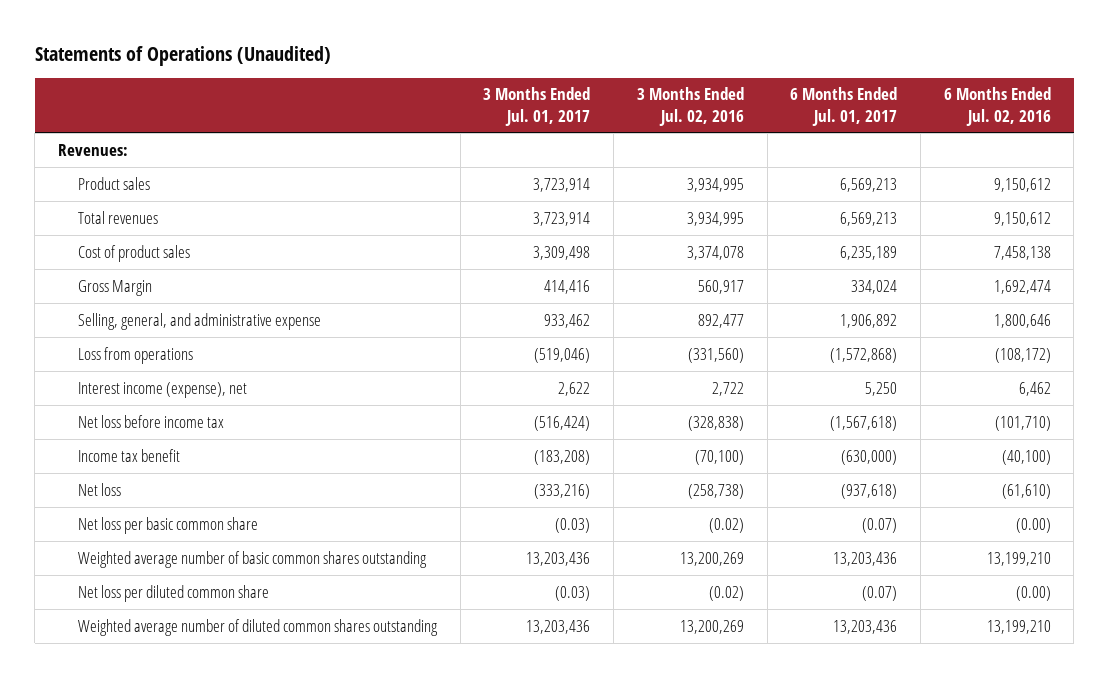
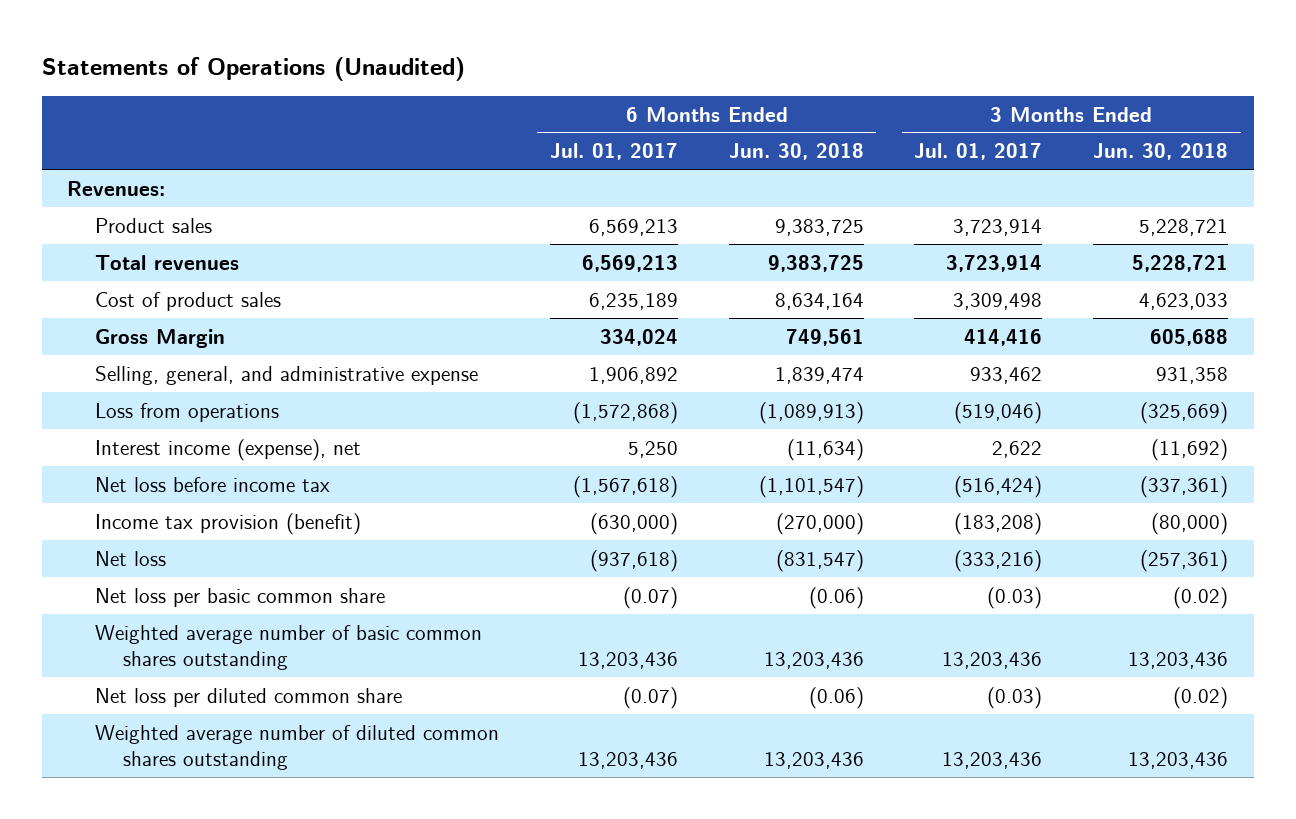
[636,87,744,126] 3 Months Ended Jul. 02, 2016 -> none
[943,87,1051,126] 6 Months Ended Jul. 02, 2016 -> none
none -> [728,143,864,161] Jun. 30, 2018
none -> [1093,143,1229,161] Jun. 30, 2018
[77,448,180,462] Income tax benefit -> [95,512,362,535] Income tax provision (benefit)

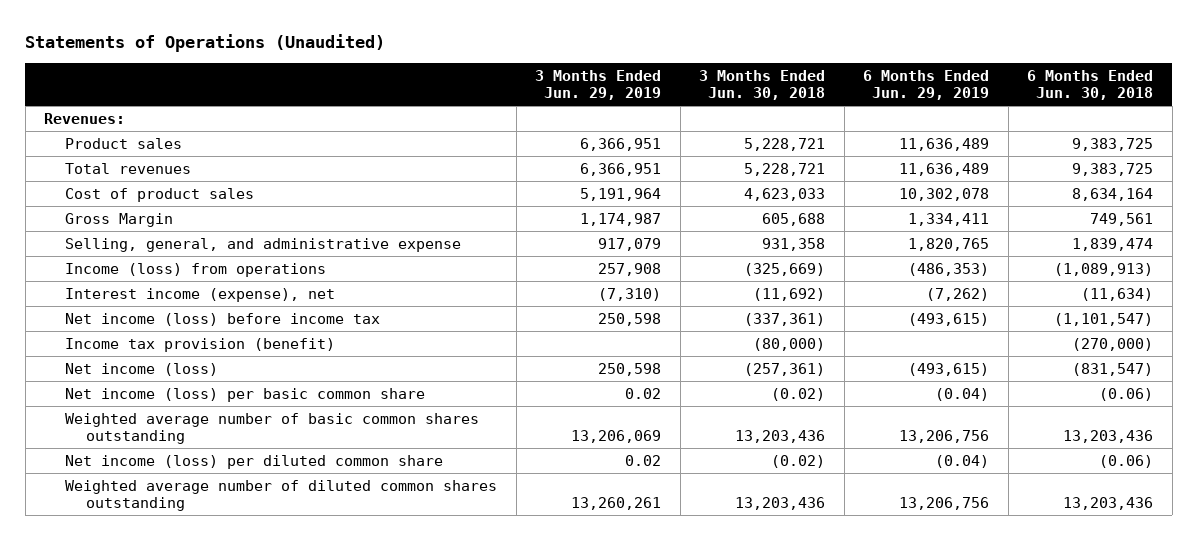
[549,143,678,161] Jul. 01, 2017 -> none
[914,143,1043,161] Jul. 01, 2017 -> none
none -> [535,69,662,101] 3 Months Ended Jun. 29, 2019
none -> [863,69,990,101] 6 Months Ended Jun. 29, 2019
[95,402,280,422] Loss from operations -> [65,262,327,277] Income (loss) from operations
[95,476,331,492] Net loss before income tax -> [65,312,381,326] Net income (loss) before income tax
[95,550,167,566] Net loss -> [65,362,219,376] Net income (loss)
[95,587,386,607] Net loss per basic common share -> [65,387,426,402] Net income (loss) per basic common share
[95,687,403,707] Net loss per diluted common share -> [65,454,444,469] Net income (loss) per diluted common share

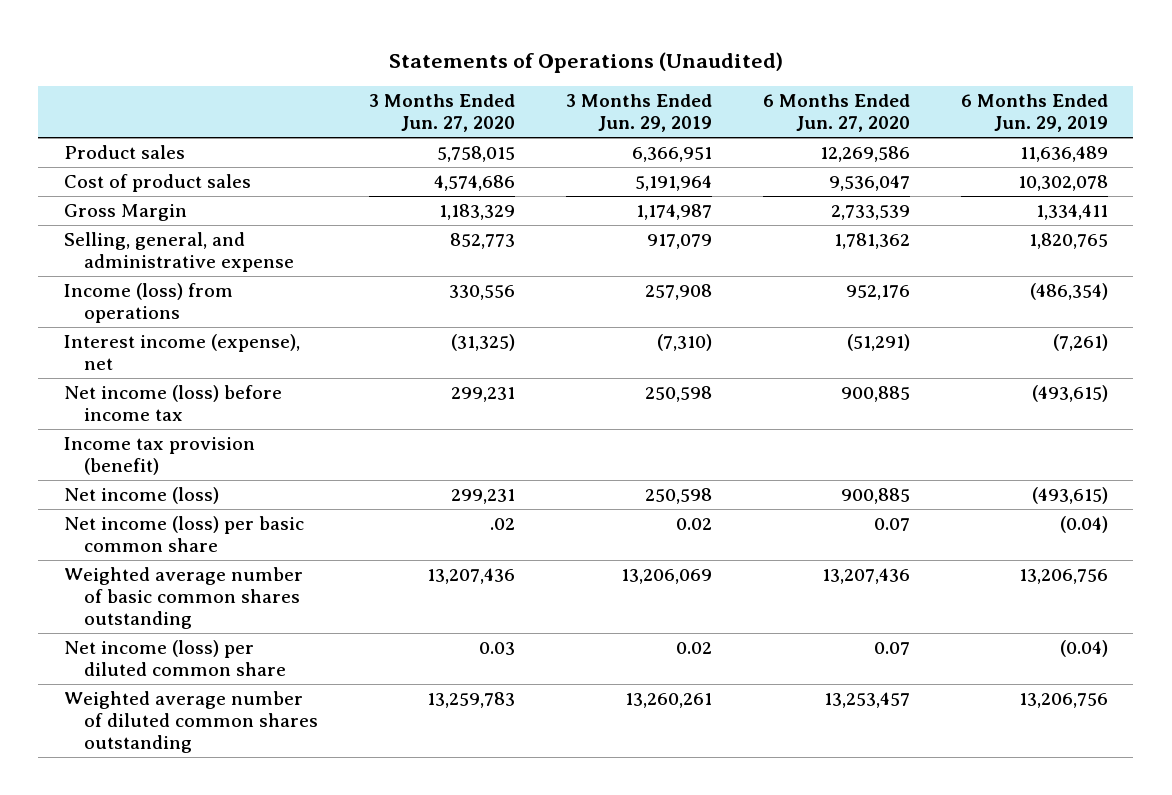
[699,69,826,101] 3 Months Ended Jun. 30, 2018 -> none
[1027,69,1154,101] 6 Months Ended Jun. 30, 2018 -> none
none -> [368,94,515,133] 3 Months Ended Jun. 27, 2020
none -> [762,94,910,133] 6 Months Ended Jun. 27, 2020
[44,112,126,124] Revenues: -> none
[65,162,192,174] Total revenues -> none
[908,262,990,276] (486,353) -> [1029,283,1108,301] (486,354)
[926,287,990,301] (7,262) -> [1052,334,1108,352] (7,261)

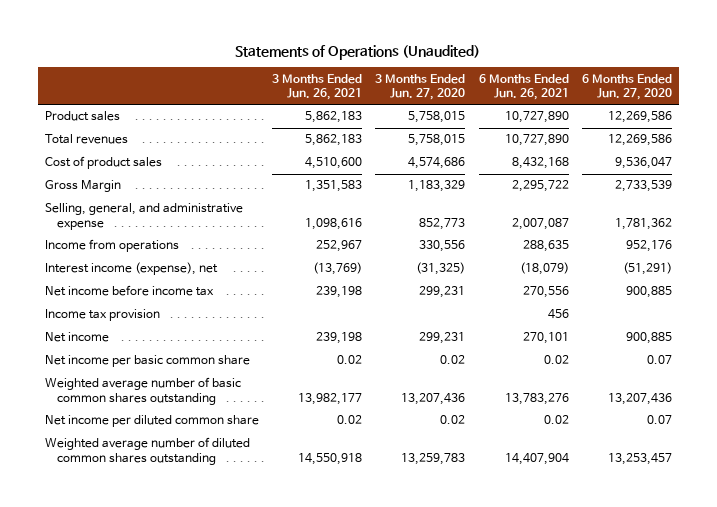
[565,94,712,133] 3 Months Ended Jun. 29, 2019 -> none
[960,94,1108,133] 6 Months Ended Jun. 29, 2019 -> none
none -> [271,73,362,101] 3 Months Ended Jun. 26, 2021
none -> [478,73,569,101] 6 Months Ended Jun. 26, 2021
none -> [44,134,128,145] Total revenues
[63,283,233,323] Income (loss) from operations -> [44,239,179,253] Income from operations
[63,385,282,421] Net income (loss) before income tax -> [44,285,214,297] Net income before income tax
[63,437,255,475] Income tax provision (benefit) -> [44,309,160,322] Income tax provision
[63,487,219,505] Net income (loss) -> [44,332,109,343] Net income
[63,516,304,552] Net income (loss) per basic common share -> [44,355,250,368] Net income per basic common share
[489,518,515,531] .02 -> [440,355,466,365] 0.02
[63,640,287,676] Net income (loss) per diluted common share -> [44,415,259,428] Net income per diluted common share
[478,642,515,656] 0.03 -> [440,415,466,425] 0.02

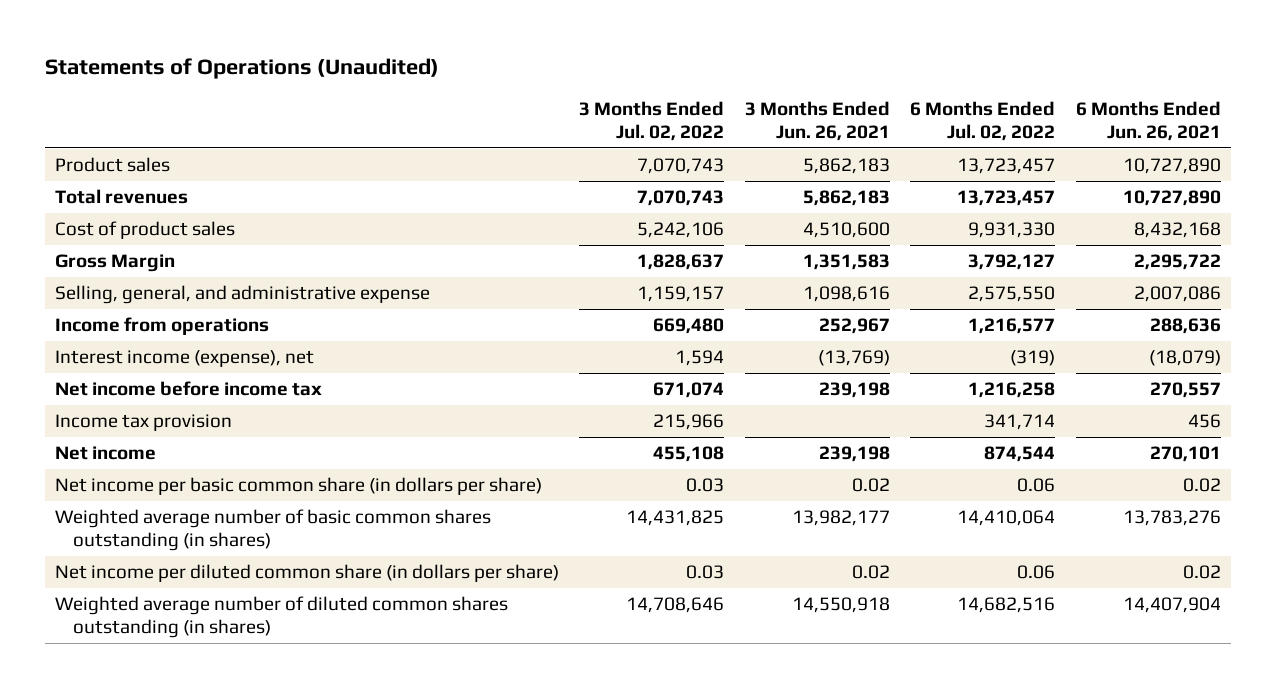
[375,73,466,101] 3 Months Ended Jun. 27, 2020 -> none
[582,73,673,101] 6 Months Ended Jun. 27, 2020 -> none
none -> [579,101,725,141] 3 Months Ended Jul. 02, 2022
none -> [910,101,1056,141] 6 Months Ended Jul. 02, 2022
[511,217,569,230] 2,007,087 -> [1133,286,1221,303] 2,007,086
[522,240,569,253] 288,635 -> [1149,318,1221,335] 288,636
[522,286,569,299] 270,556 -> [1149,382,1221,399] 270,557
[44,355,250,368] Net income per basic common share -> [54,477,542,496] Net income per basic common share (in dollars per share)
[44,377,241,405] Weighted average number of basic common shares outstanding -> [54,509,491,551] Weighted average number of basic common shares outstanding (in shares)
[44,415,259,428] Net income per diluted common share -> [54,564,559,583] Net income per diluted common share (in dollars per share)
[44,437,250,465] Weighted average number of diluted common shares outstanding -> [54,596,508,638] Weighted average number of diluted common shares outstanding (in shares)

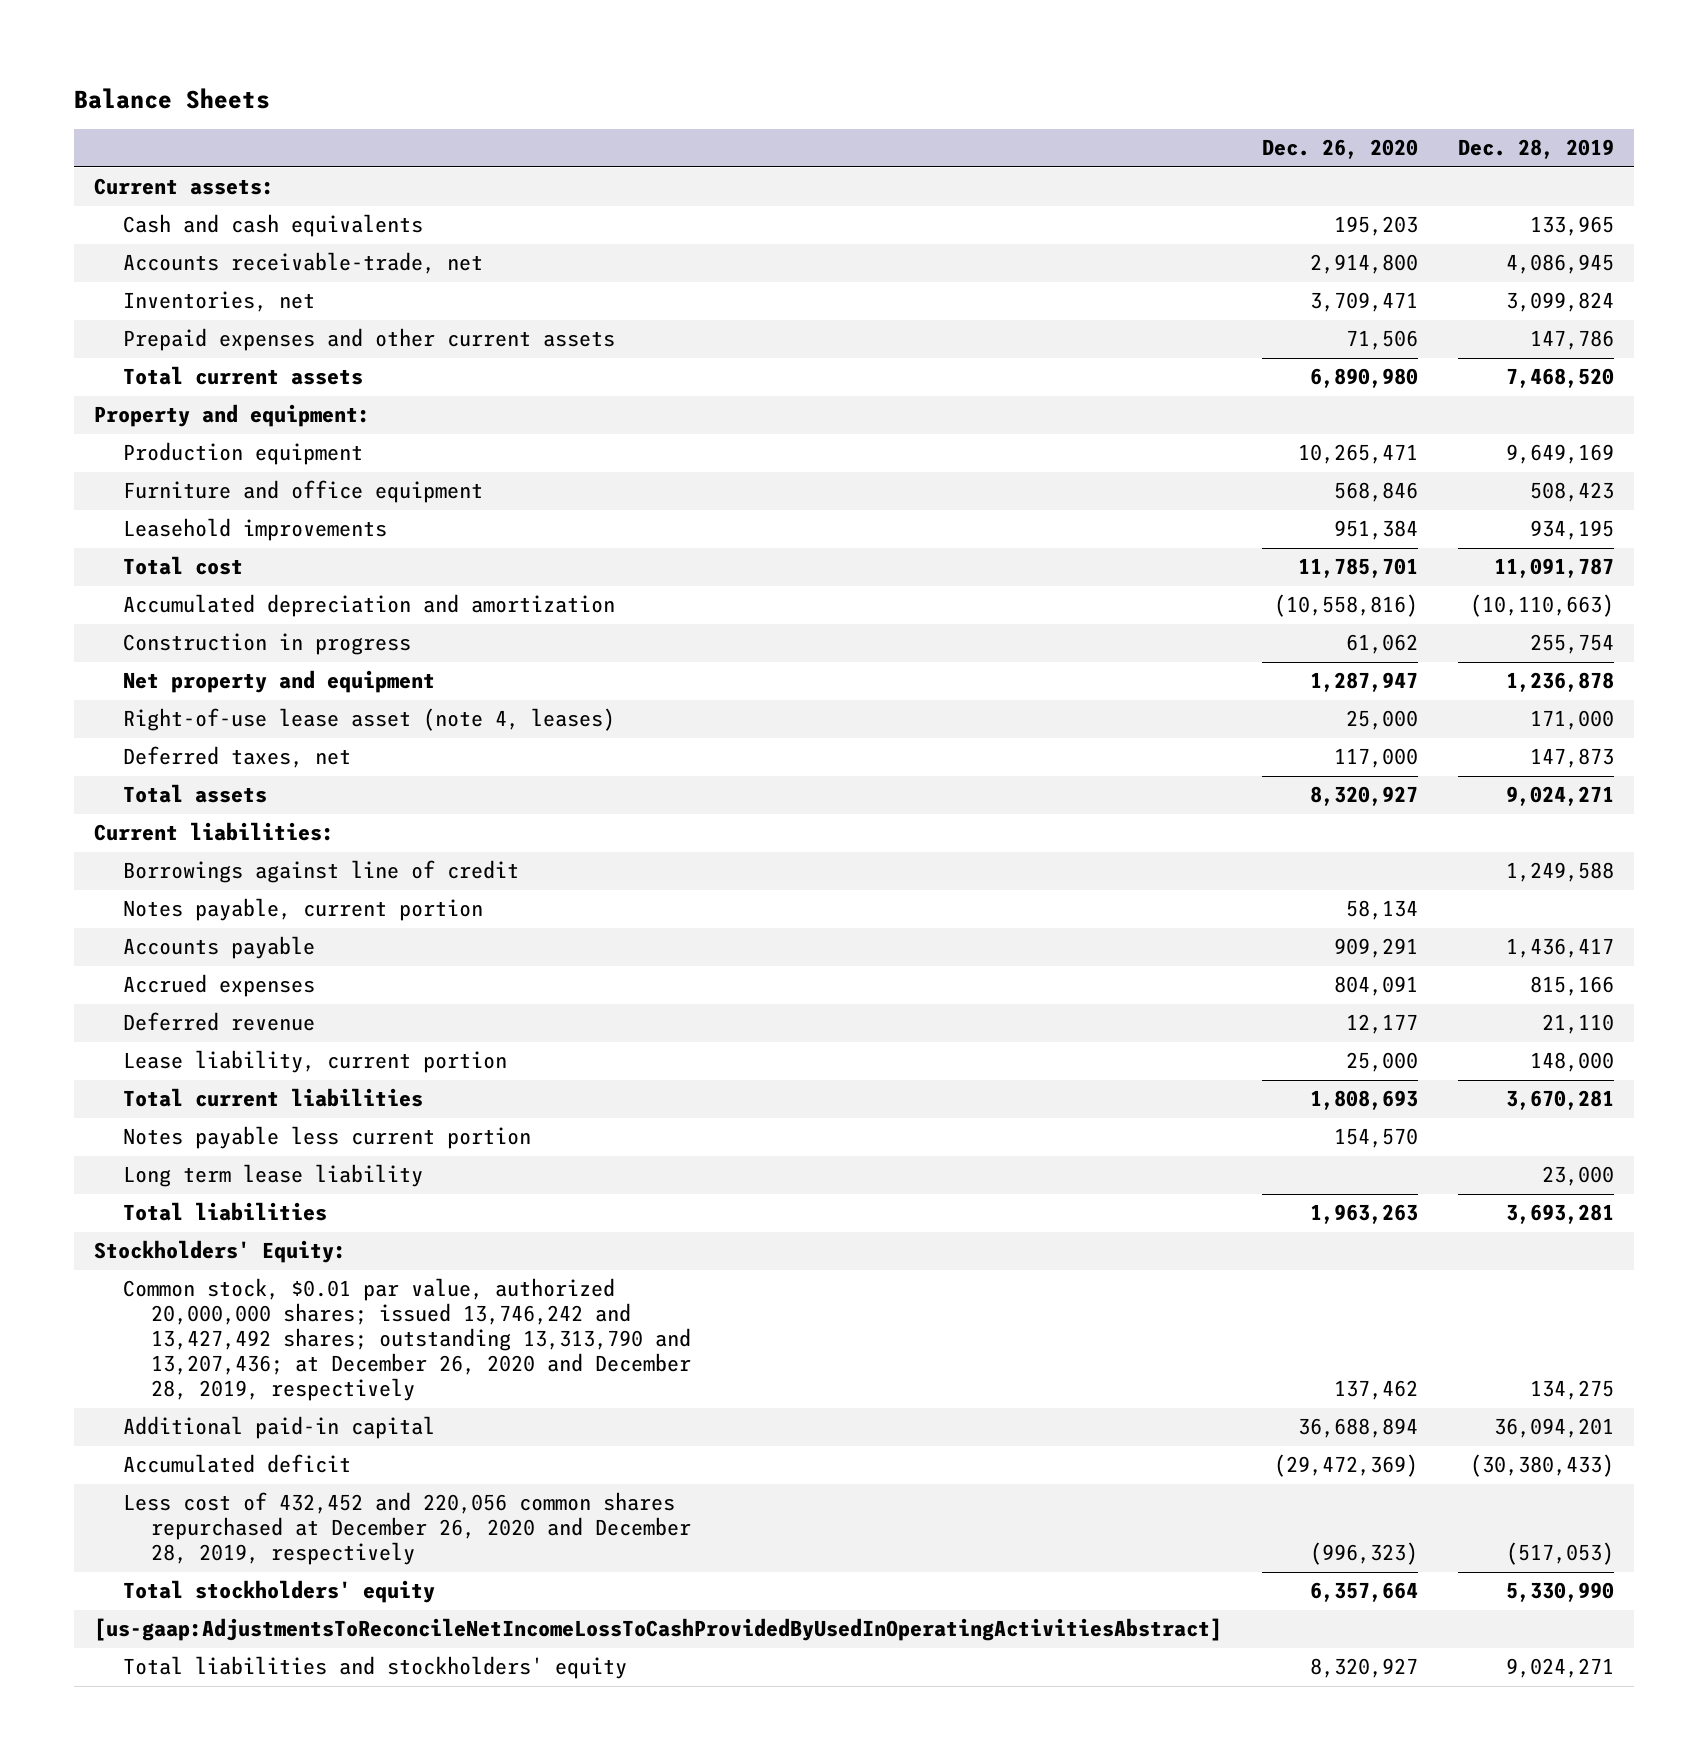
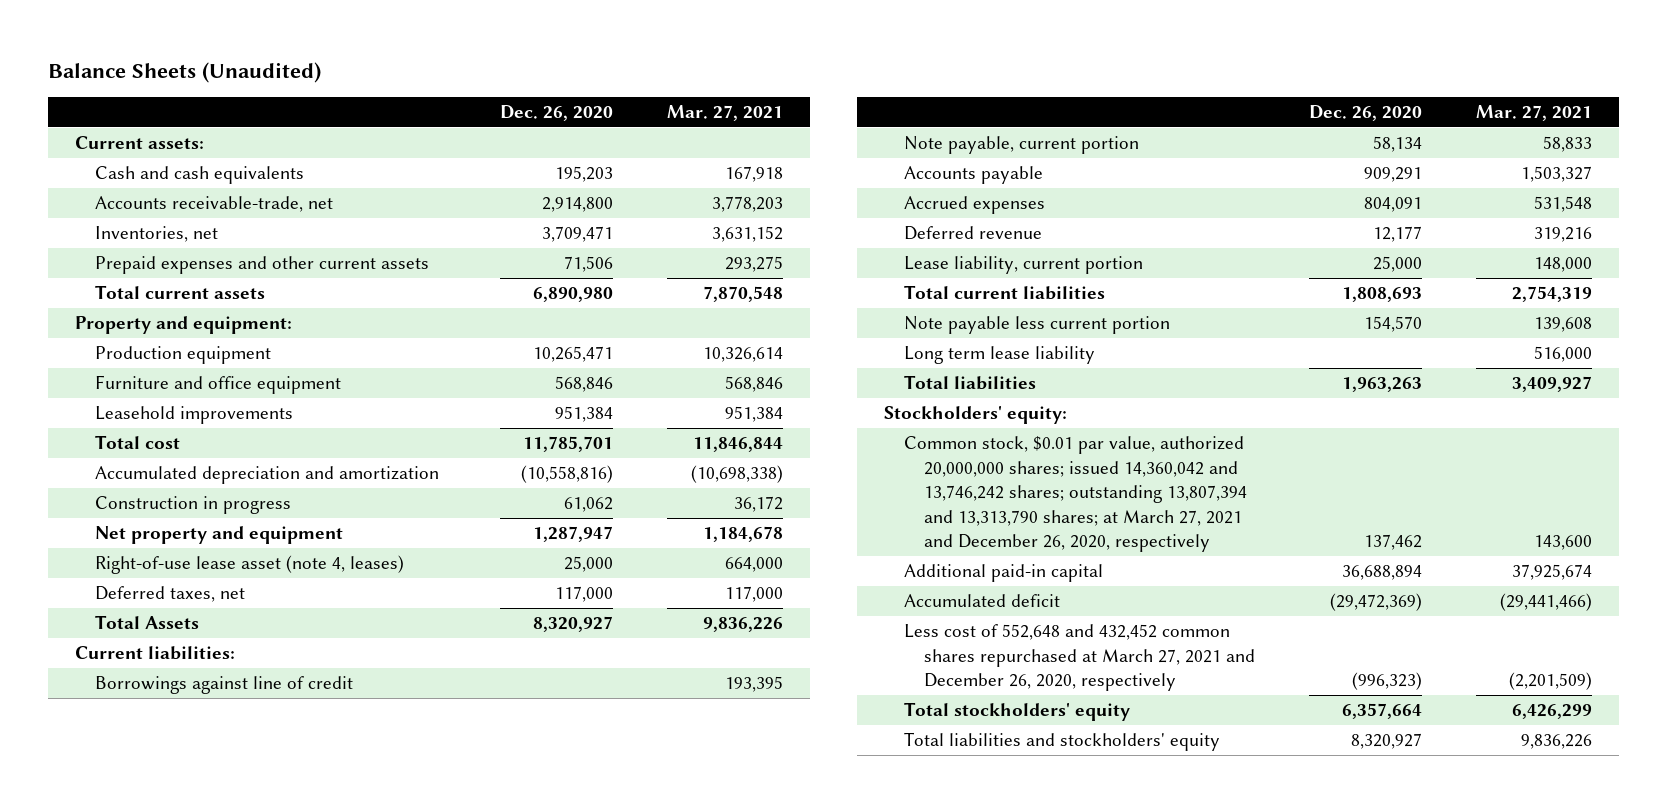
[74,87,271,109] Balance Sheets -> [48,61,322,83] Balance Sheets (Unaudited)
[1457,139,1614,160] Dec. 28, 2019 -> none
none -> [666,104,783,121] Mar. 27, 2021
[122,784,267,804] Total assets -> [95,615,200,630] Total Assets
[122,898,483,922] Notes payable, current portion -> [904,136,1140,155] Note payable, current portion
[122,1126,531,1150] Notes payable less current portion -> [904,316,1171,335] Note payable less current portion
[94,1240,347,1264] Stockholders' Equity: -> [884,406,1068,425] Stockholders' equity:
[122,1278,691,1402] Common stock, $0.01 par value, authorized 20,000,000 shares; issued 13,746,242 and 13,427,492 shares; outstanding 13,313,790 and 13,207,436; at December 26, 2020 and December 28, 2019, respectively -> [904,436,1248,553] Common stock, $0.01 par value, authorized 20,000,000 shares; issued 14,360,042 and 13,746,242 shares; outstanding 13,807,394 and 13,313,790 shares; at March 27, 2021 and December 26, 2020, respectively
[122,1492,691,1566] Less cost of 432,452 and 220,056 common shares repurchased at December 26, 2020 and December 28, 2019, respectively -> [904,624,1256,692] Less cost of 552,648 and 432,452 common shares repurchased at March 27, 2021 and December 26, 2020, respectively
[94,1618,1223,1642] [us-gaap:AdjustmentsToReconcileNetIncomeLossToCashProvidedByUsedInOperatingActivitiesAbstract] -> none

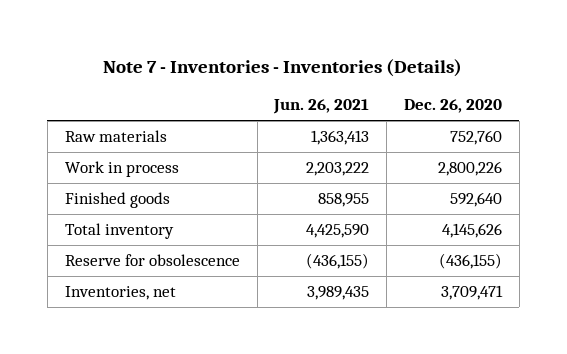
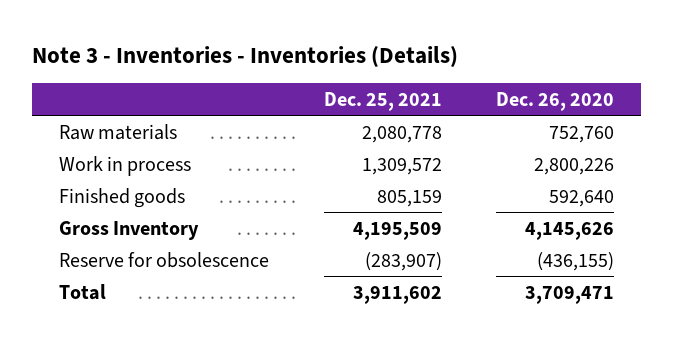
[103,58,463,77] Note 7 - Inventories - Inventories (Details) -> [32,46,459,69] Note 3 - Inventories - Inventories (Details)
[273,99,370,115] Jun. 26, 2021 -> none
none -> [323,92,442,112] Dec. 25, 2021
[64,223,174,240] Total inventory -> [59,220,200,240] Gross Inventory
[64,286,176,301] Inventories, net -> [59,283,107,300] Total

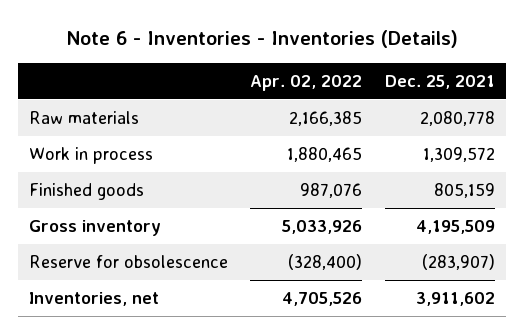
[32,46,459,69] Note 3 - Inventories - Inventories (Details) -> [65,30,458,49] Note 6 - Inventories - Inventories (Details)
[495,92,614,112] Dec. 26, 2020 -> none
none -> [250,75,363,92] Apr. 02, 2022
[59,220,200,240] Gross Inventory -> [28,219,161,236] Gross inventory
[59,283,107,300] Total -> [28,291,159,306] Inventories, net

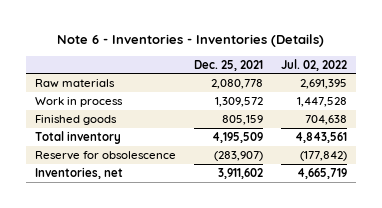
[250,75,363,92] Apr. 02, 2022 -> none
none -> [281,58,348,71] Jul. 02, 2022
[28,219,161,236] Gross inventory -> [35,130,122,144] Total inventory

